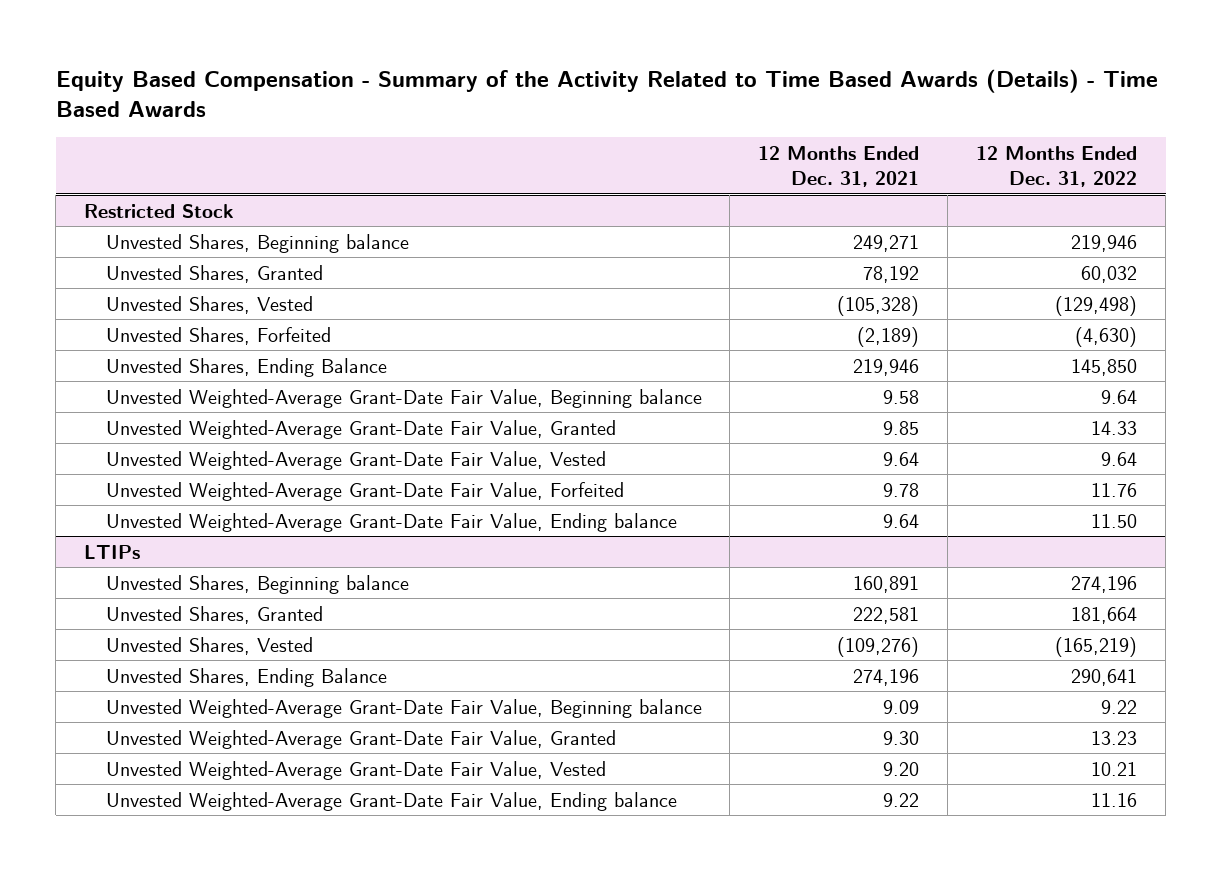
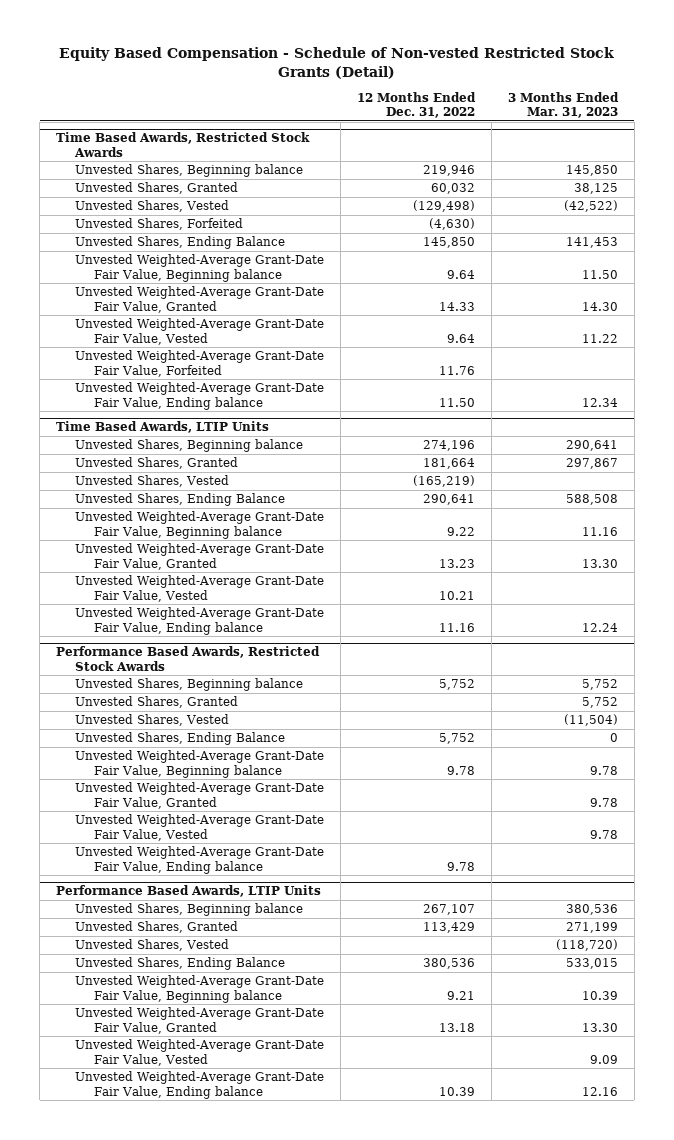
[55,68,1158,118] Equity Based Compensation - Summary of the Activity Related to Time Based Awards (Details) - Time Based Awards -> [58,47,614,79] Equity Based Compensation - Schedule of Non-vested Restricted Stock Grants (Detail)
[758,146,920,187] 12 Months Ended Dec. 31, 2021 -> none
none -> [507,92,619,119] 3 Months Ended Mar. 31, 2023
[83,203,234,218] Restricted Stock -> none
none -> [56,132,311,157] Time Based Awards, Restricted Stock Awards
[83,544,140,559] LTIPs -> none
none -> [56,421,270,434] Time Based Awards, LTIP Units
none -> [56,646,321,671] Performance Based Awards, Restricted Stock Awards
none -> [75,678,304,692] Unvested Shares, Beginning balance
none -> [75,696,239,709] Unvested Shares, Granted
none -> [75,714,230,727] Unvested Shares, Vested
none -> [75,732,286,746] Unvested Shares, Ending Balance
none -> [75,750,325,778] Unvested Weighted-Average Grant-Date Fair Value, Beginning balance
none -> [75,782,325,809] Unvested Weighted-Average Grant-Date Fair Value, Granted
none -> [75,814,325,841] Unvested Weighted-Average Grant-Date Fair Value, Vested
none -> [75,846,325,874] Unvested Weighted-Average Grant-Date Fair Value, Ending balance
none -> [56,885,322,898] Performance Based Awards, LTIP Units
none -> [75,903,304,917] Unvested Shares, Beginning balance
none -> [75,921,239,934] Unvested Shares, Granted
none -> [75,939,230,952] Unvested Shares, Vested
none -> [75,957,286,971] Unvested Shares, Ending Balance
none -> [75,975,325,1003] Unvested Weighted-Average Grant-Date Fair Value, Beginning balance
none -> [75,1007,325,1034] Unvested Weighted-Average Grant-Date Fair Value, Granted
none -> [75,1039,325,1066] Unvested Weighted-Average Grant-Date Fair Value, Vested
none -> [75,1071,325,1099] Unvested Weighted-Average Grant-Date Fair Value, Ending balance

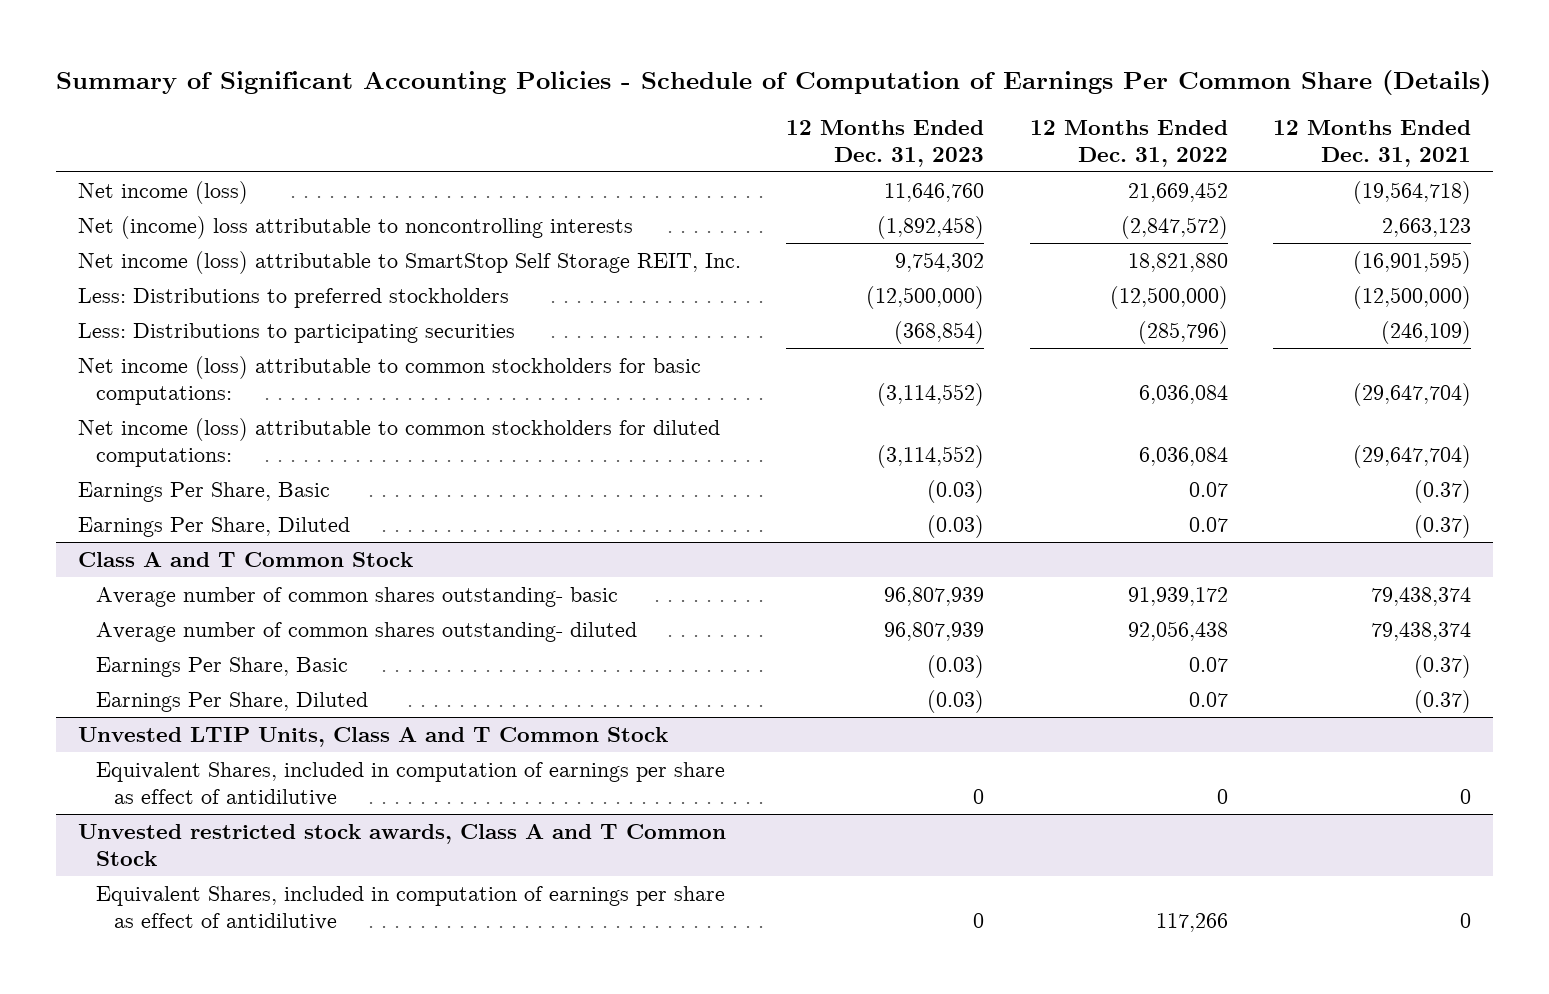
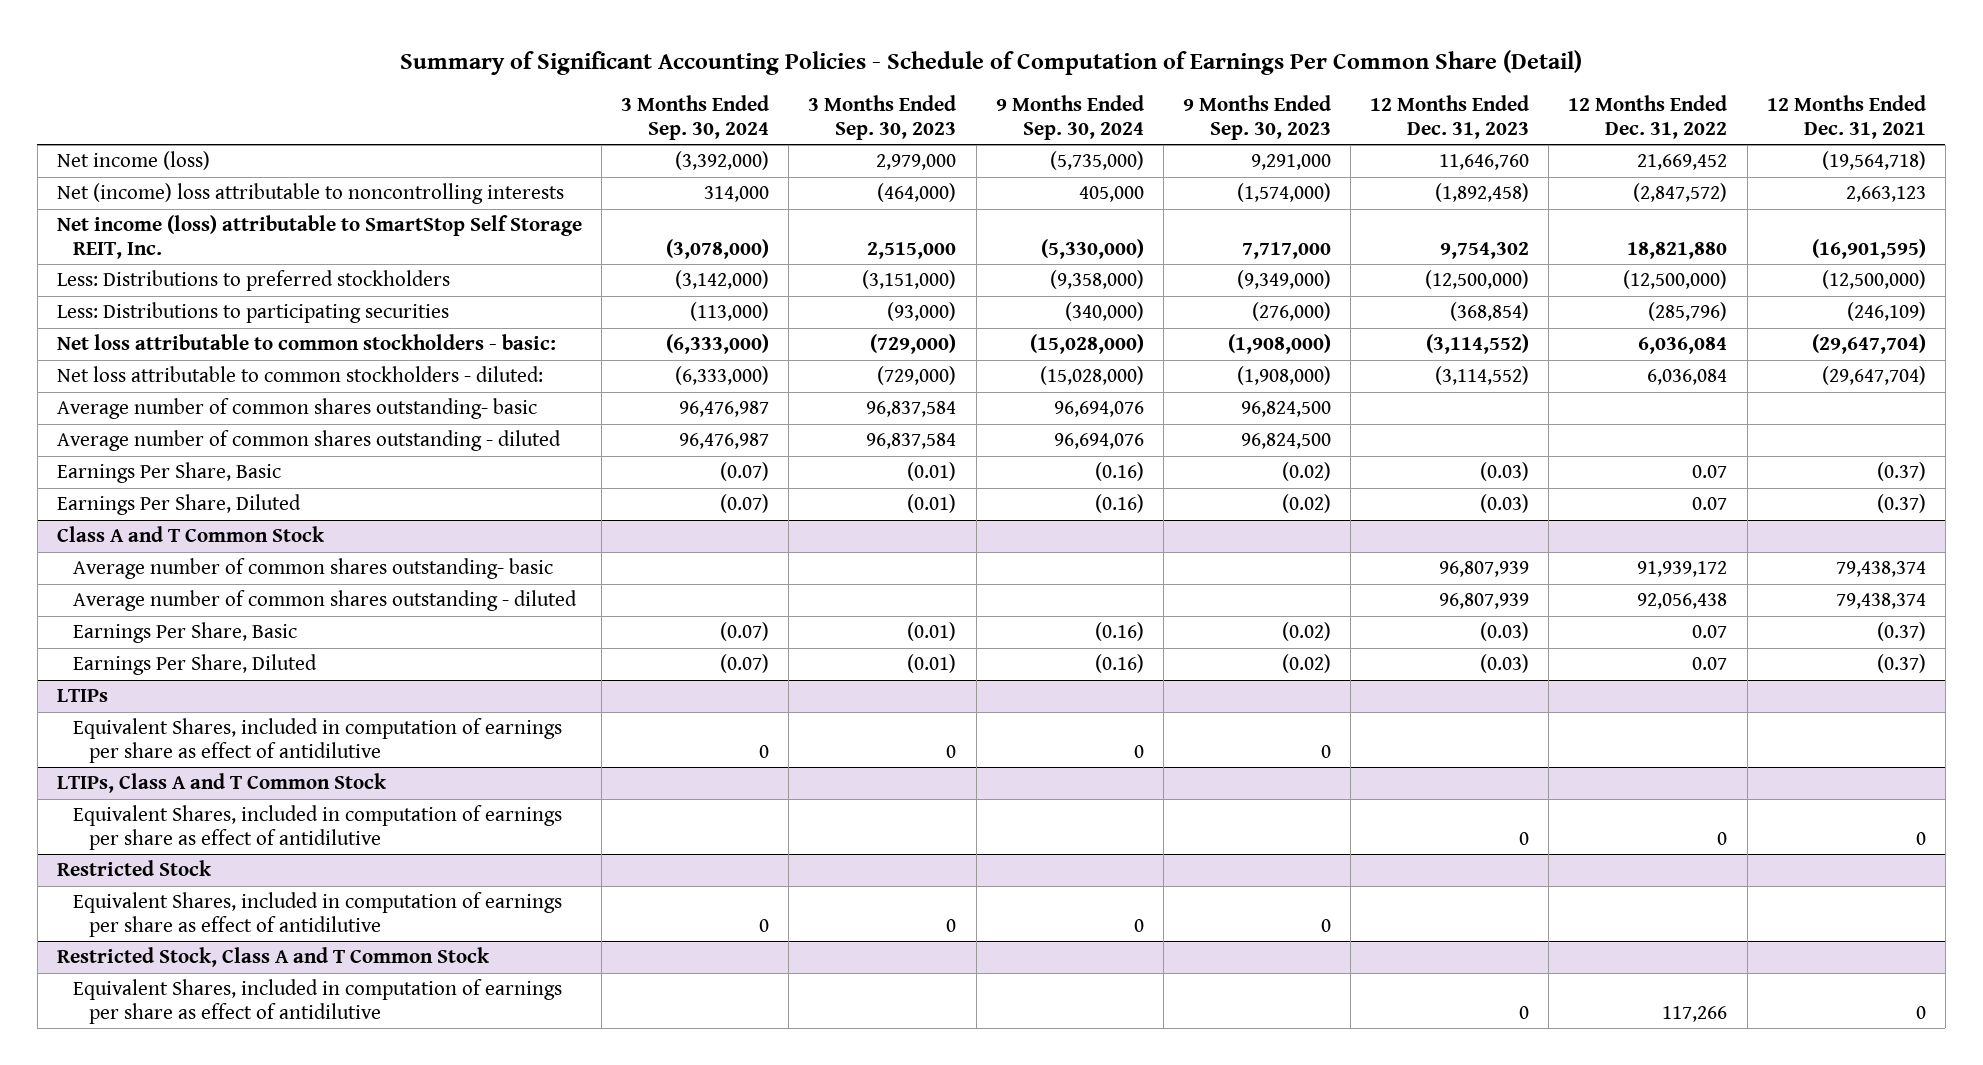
[55,69,1491,95] Summary of Significant Accounting Policies - Schedule of Computation of Earnings Per Common Share (Details) -> [400,49,1583,75] Summary of Significant Accounting Policies - Schedule of Computation of Earnings Per Common Share (Detail)
none -> [621,95,770,140] 3 Months Ended Sep. 30, 2024
none -> [808,95,957,140] 3 Months Ended Sep. 30, 2023
none -> [995,95,1144,140] 9 Months Ended Sep. 30, 2024
none -> [1182,95,1331,140] 9 Months Ended Sep. 30, 2023
[78,355,702,405] Net income (loss) attributable to common stockholders for basic computations: -> [56,334,556,351] Net loss attributable to common stockholders - basic:
[78,417,721,467] Net income (loss) attributable to common stockholders for diluted computations: -> [56,366,543,383] Net loss attributable to common stockholders - diluted:
none -> [56,398,537,420] Average number of common shares outstanding- basic
none -> [56,430,561,452] Average number of common shares outstanding - diluted
[96,621,638,642] Average number of common shares outstanding- diluted -> [72,590,577,612] Average number of common shares outstanding - diluted
none -> [56,689,108,703] LTIPs
none -> [72,718,562,763] Equivalent Shares, included in computation of earnings per share as effect of antidilutive
[78,726,669,747] Unvested LTIP Units, Class A and T Common Stock -> [56,773,387,794] LTIPs, Class A and T Common Stock
none -> [56,860,212,877] Restricted Stock
none -> [72,892,562,937] Equivalent Shares, included in computation of earnings per share as effect of antidilutive
[78,823,727,866] Unvested restricted stock awards, Class A and T Common Stock -> [56,947,490,968] Restricted Stock, Class A and T Common Stock

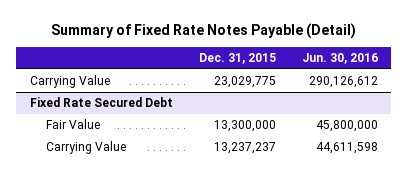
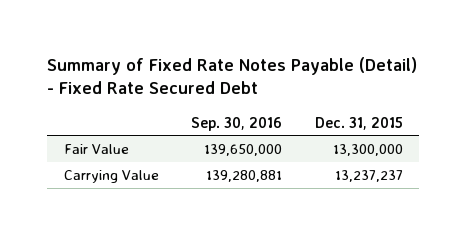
[50,23,356,40] Summary of Fixed Rate Notes Payable (Detail) -> [47,56,418,95] Summary of Fixed Rate Notes Payable (Detail) - Fixed Rate Secured Debt
[302,53,379,65] Jun. 30, 2016 -> none
none -> [191,116,283,131] Sep. 30, 2016
[29,75,110,89] Carrying Value -> none
[29,97,173,108] Fixed Rate Secured Debt -> none

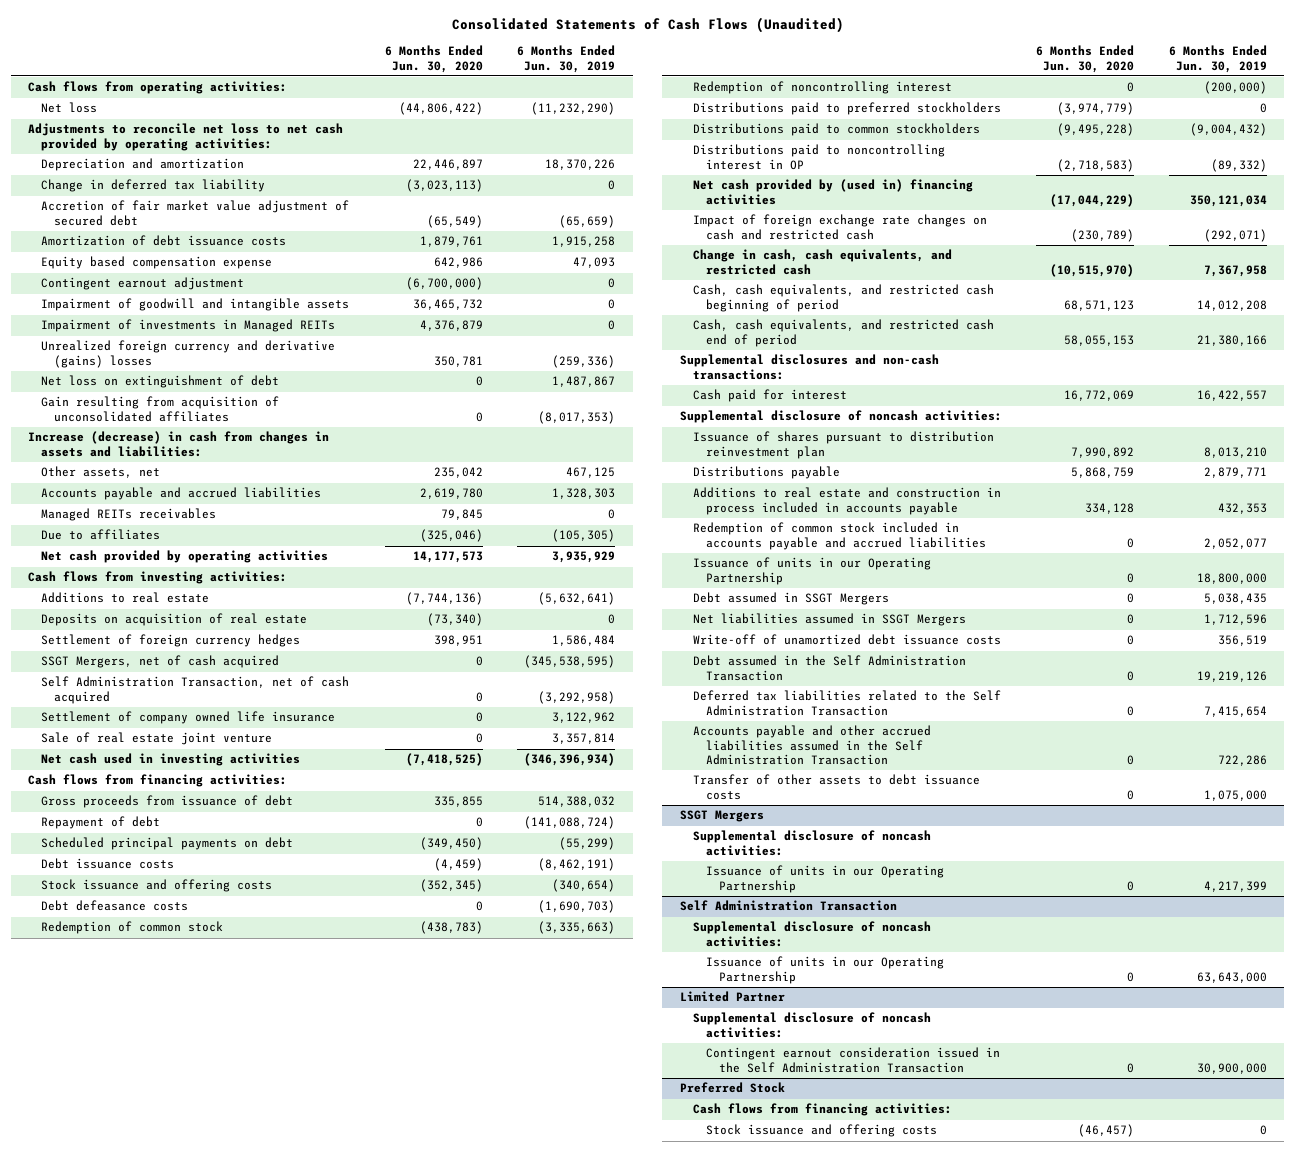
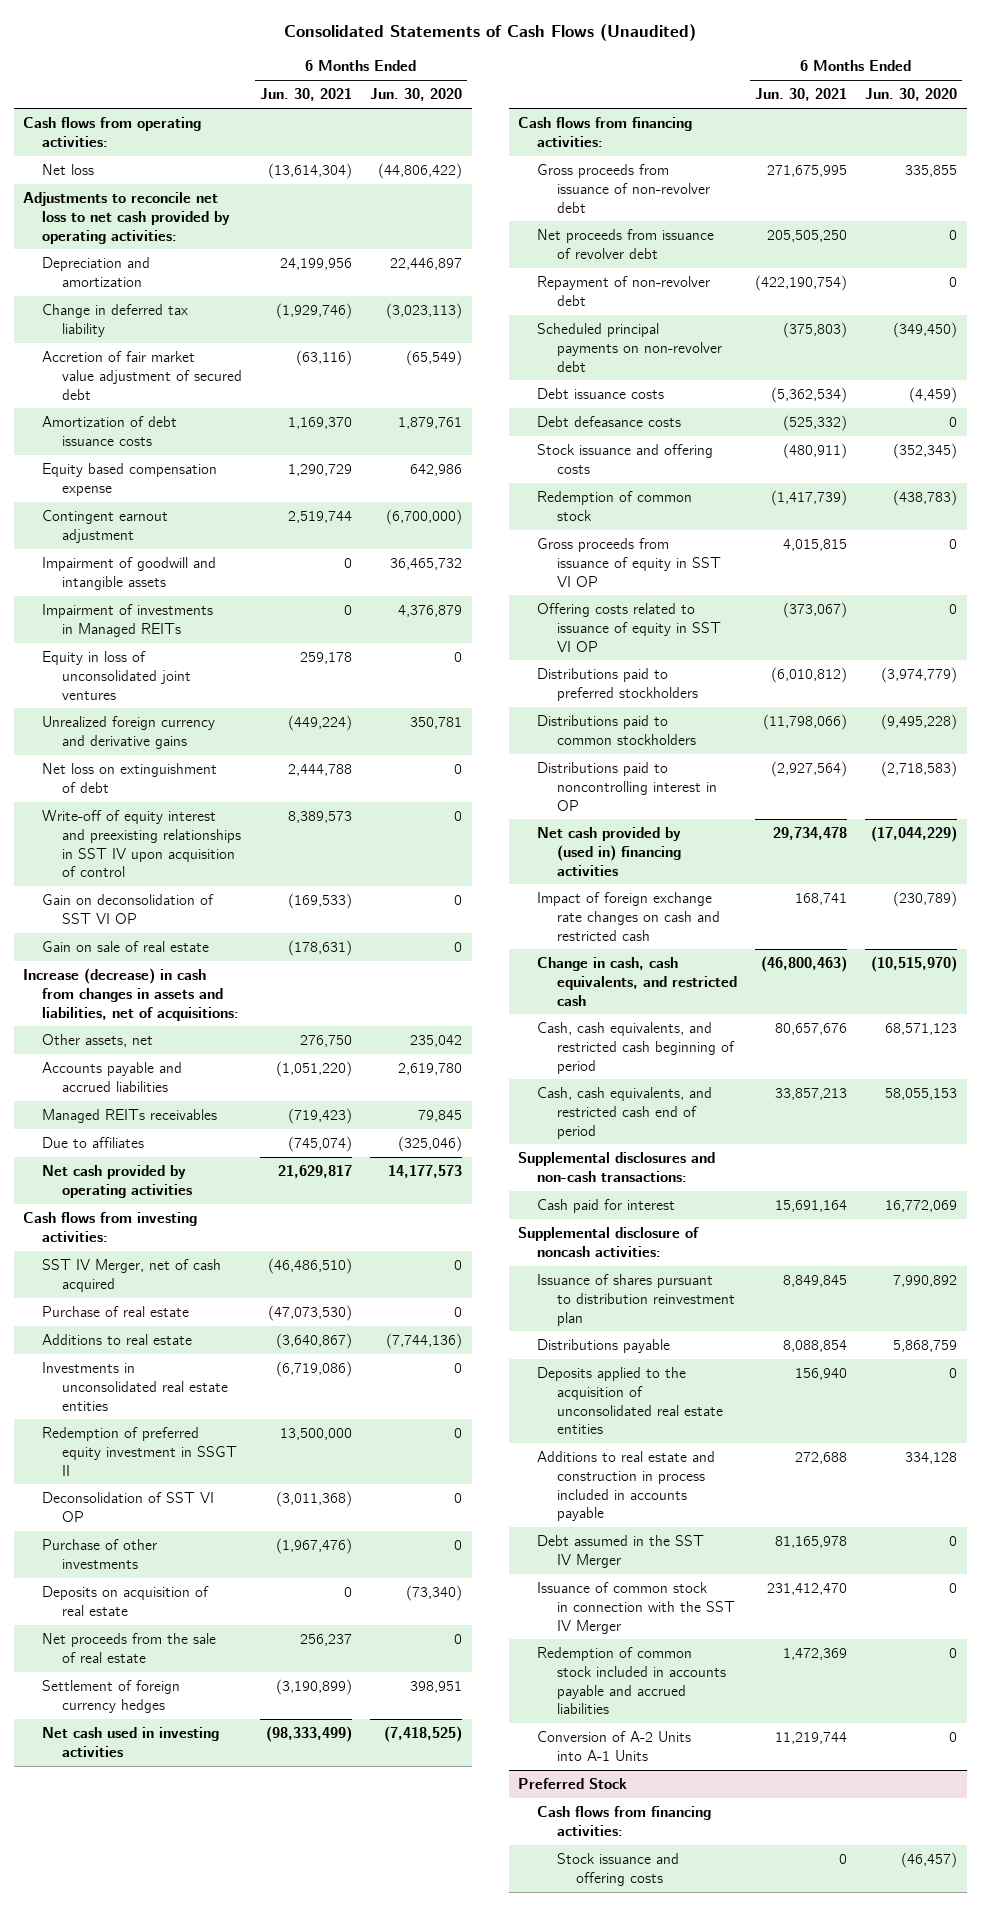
[517,45,616,73] 6 Months Ended Jun. 30, 2019 -> none
none -> [260,88,353,102] Jun. 30, 2021
none -> [42,651,191,700] Equity in loss of unconsolidated joint ventures
[41,340,336,368] Unrealized foreign currency and derivative (gains) losses -> [42,716,216,749] Unrealized foreign currency and derivative gains
[41,396,280,422] Gain resulting from acquisition of unconsolidated affiliates -> none
none -> [42,810,241,878] Write-off of equity interest and preexisting relationships in SST IV upon acquisition of control
none -> [42,894,215,924] Gain on deconsolidation of SST VI OP
none -> [42,941,210,953] Gain on sale of real estate
[28,431,330,457] Increase (decrease) in cash from changes in assets and liabilities: -> [23,968,240,1021] Increase (decrease) in cash from changes in assets and liabilities, net of acquisitions:
none -> [42,1259,222,1292] SST IV Merger, net of cash acquired
none -> [42,1306,190,1318] Purchase of real estate
none -> [42,1362,228,1411] Investments in unconsolidated real estate entities
none -> [42,1427,237,1476] Redemption of preferred equity investment in SSGT II
none -> [42,1492,215,1522] Deconsolidation of SST VI OP
none -> [42,1539,158,1569] Purchase of other investments
none -> [42,1633,217,1663] Net proceeds from the sale of real estate
[41,655,280,669] SSGT Mergers, net of cash acquired -> none
[41,676,350,704] Self Administration Transaction, net of cash acquired -> none
[41,711,336,725] Settlement of company owned life insurance -> none
[41,732,273,746] Sale of real estate joint venture -> none
[41,795,294,809] Gross proceeds from issuance of debt -> [537,164,710,213] Gross proceeds from issuance of non-revolver debt
none -> [537,229,715,259] Net proceeds from issuance of revolver debt
[41,816,161,830] Repayment of debt -> [537,276,711,306] Repayment of non-revolver debt
[41,837,294,851] Scheduled principal payments on debt -> [537,323,722,372] Scheduled principal payments on non-revolver debt
[41,879,273,893] Stock issuance and offering costs -> [537,444,714,474] Stock issuance and offering costs
[692,81,952,95] Redemption of noncontrolling interest -> none
none -> [537,538,721,587] Gross proceeds from issuance of equity in SST VI OP
none -> [537,603,721,652] Offering costs related to issuance of equity in SST VI OP
none -> [537,1367,723,1435] Deposits applied to the acquisition of unconsolidated real estate entities
none -> [537,1535,705,1568] Debt assumed in the SST IV Merger
none -> [537,1582,735,1634] Issuance of common stock in connection with the SST IV Merger
[692,557,931,585] Issuance of units in our Operating Partnership -> none
[692,592,889,606] Debt assumed in SSGT Mergers -> none
[692,613,966,627] Net liabilities assumed in SSGT Mergers -> none
[692,634,1001,646] Write-off of unamortized debt issuance costs -> none
[692,655,966,681] Debt assumed in the Self Administration Transaction -> none
[692,690,1001,716] Deferred tax liabilities related to the Self Administration Transaction -> none
[692,725,931,766] Accounts payable and other accrued liabilities assumed in the Self Administration Transaction -> none
[692,774,980,800] Transfer of other assets to debt issuance costs -> none
[679,810,764,823] SSGT Mergers -> none
[692,830,931,856] Supplemental disclosure of noncash activities: -> none
[706,865,945,893] Issuance of units in our Operating Partnership -> none
[679,900,897,912] Self Administration Transaction -> none
[692,921,931,947] Supplemental disclosure of noncash activities: -> none
[706,956,945,984] Issuance of units in our Operating Partnership -> none
[679,991,785,1003] Limited Partner -> none
[692,1012,931,1038] Supplemental disclosure of noncash activities: -> none
[706,1047,1001,1073] Contingent earnout consideration issued in the Self Administration Transaction -> none
none -> [537,1731,692,1761] Conversion of A-2 Units into A-1 Units

